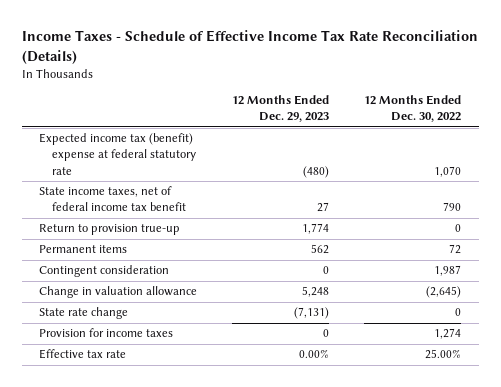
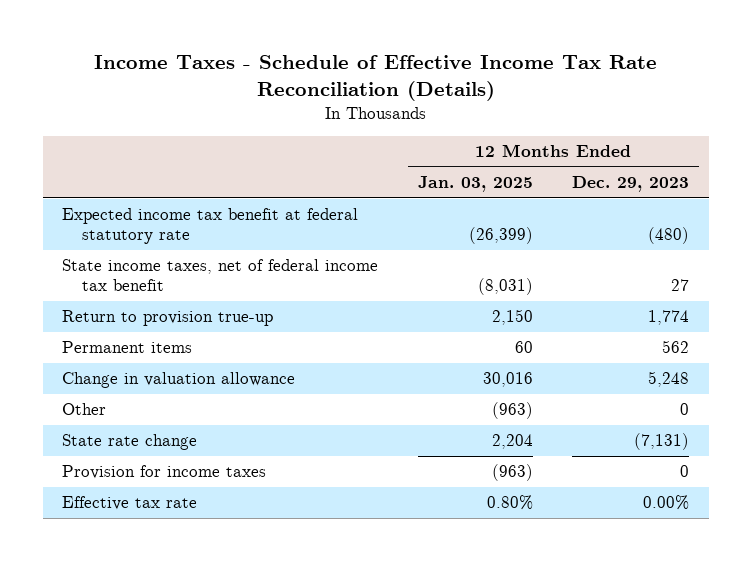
[364,95,462,123] 12 Months Ended Dec. 30, 2022 -> none
none -> [417,176,533,193] Jan. 03, 2025
[39,133,197,175] Expected income tax (benefit) expense at federal statutory rate -> [62,208,359,245] Expected income tax benefit at federal statutory rate
[39,265,170,278] Contingent consideration -> none
none -> [62,403,107,416] Other

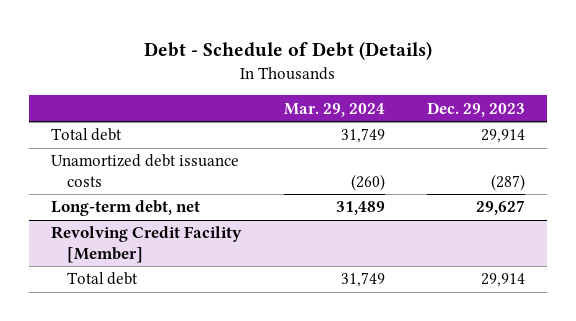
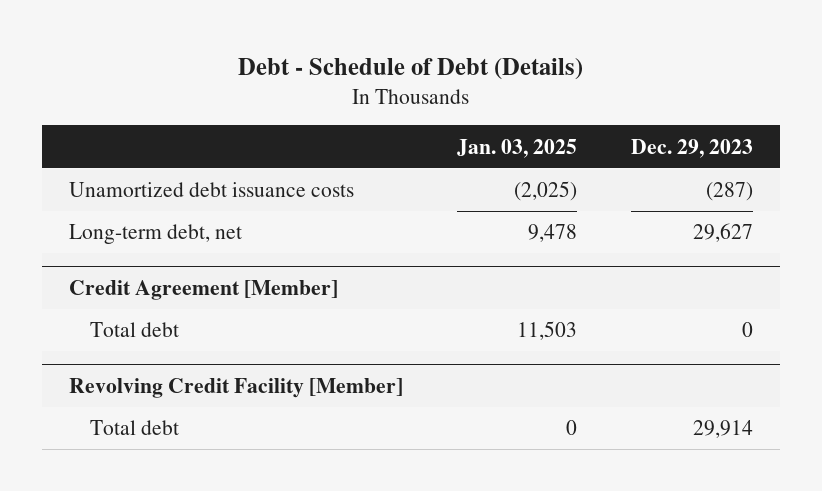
[283,102,385,117] Mar. 29, 2024 -> none
none -> [457,138,578,158] Jan. 03, 2025
[50,128,122,142] Total debt -> none
none -> [69,279,339,300] Credit Agreement [Member]
none -> [90,322,180,338] Total debt

